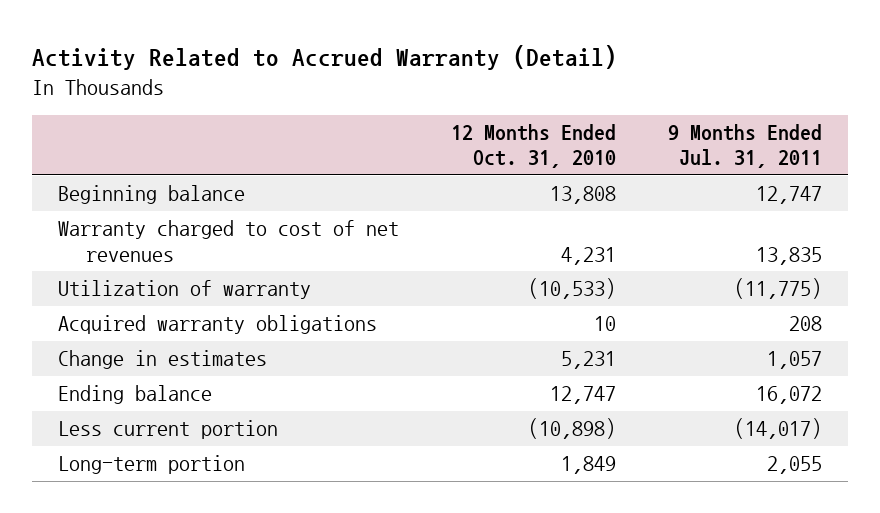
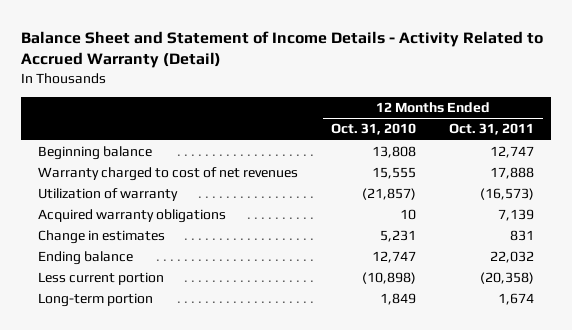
[31,44,617,70] Activity Related to Accrued Warranty (Detail) -> [21,30,544,69] Balance Sheet and Statement of Income Details - Activity Related to Accrued Warranty (Detail)
[667,123,822,169] 9 Months Ended Jul. 31, 2011 -> none
none -> [449,123,535,136] Oct. 31, 2011
[560,246,616,265] 4,231 -> [371,167,416,180] 15,555
[527,278,616,300] (10,533) -> [361,188,416,201] (21,857)

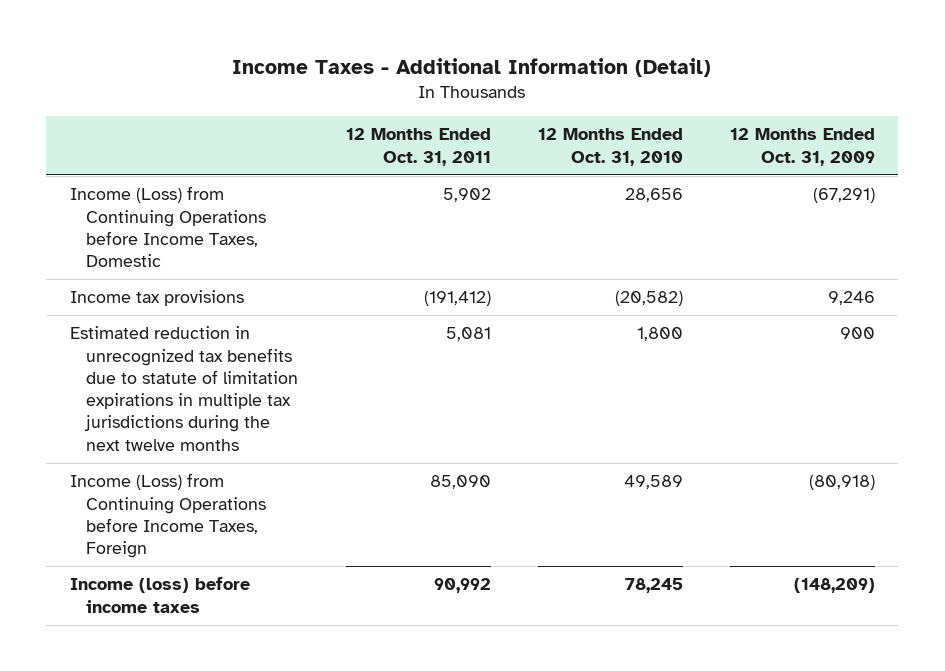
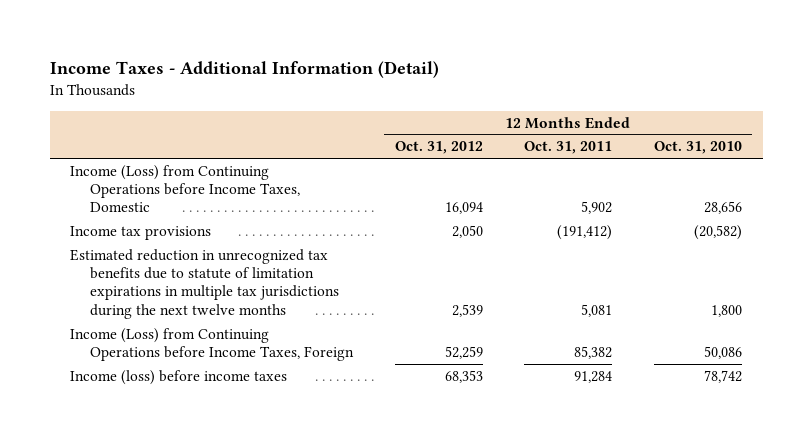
[729,128,875,166] 12 Months Ended Oct. 31, 2009 -> none
none -> [394,141,483,155] Oct. 31, 2012
[429,475,491,490] 85,090 -> [574,346,613,360] 85,382
[623,475,683,490] 49,589 -> [703,346,742,360] 50,086
[433,578,491,594] 90,992 -> [574,370,613,383] 91,284
[624,578,683,594] 78,245 -> [703,369,742,383] 78,742

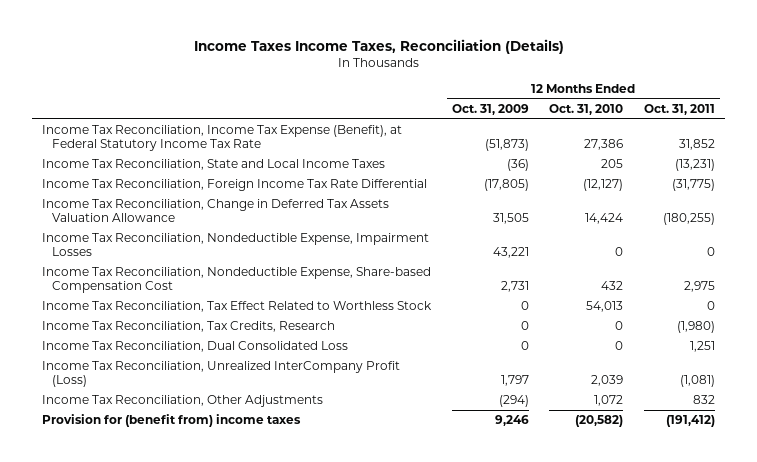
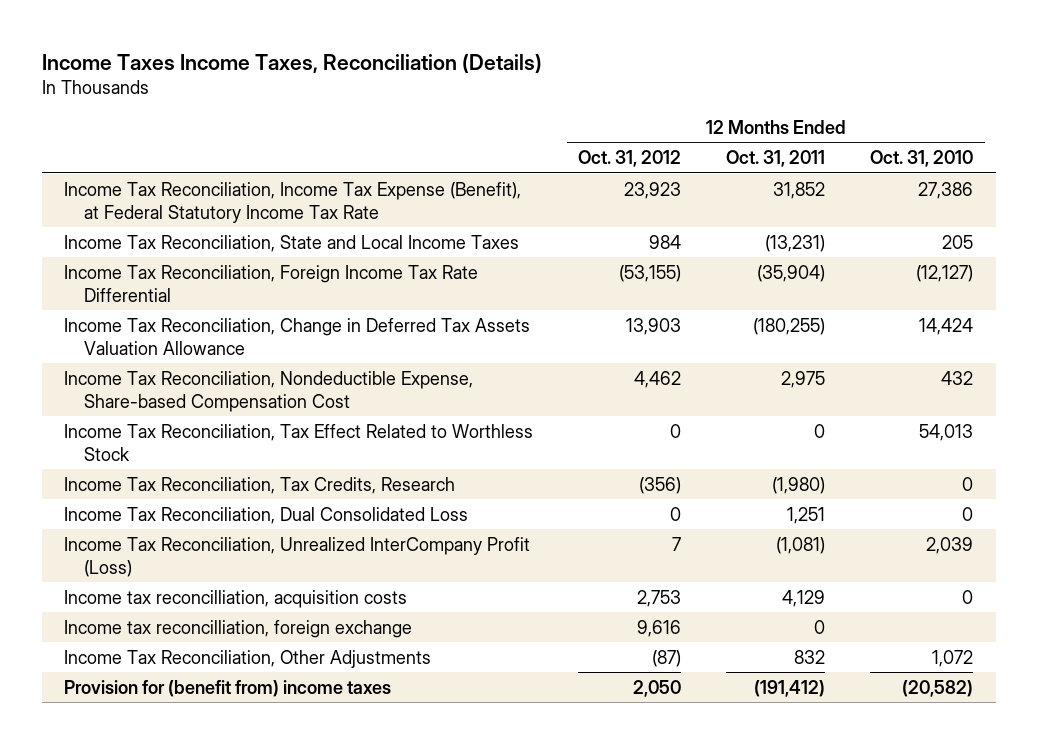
[451,103,529,115] Oct. 31, 2009 -> none
none -> [578,150,682,168] Oct. 31, 2012
[671,179,715,192] (31,775) -> [757,264,826,282] (35,904)
[42,233,430,257] Income Tax Reconciliation, Nondeductible Expense, Impairment Losses -> none
none -> [64,589,408,608] Income tax reconcilliation, acquisition costs
none -> [64,619,413,638] Income tax reconcilliation, foreign exchange

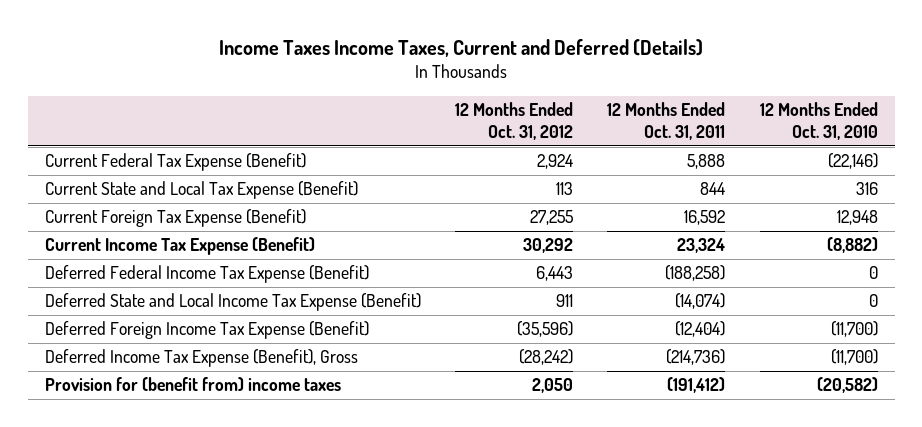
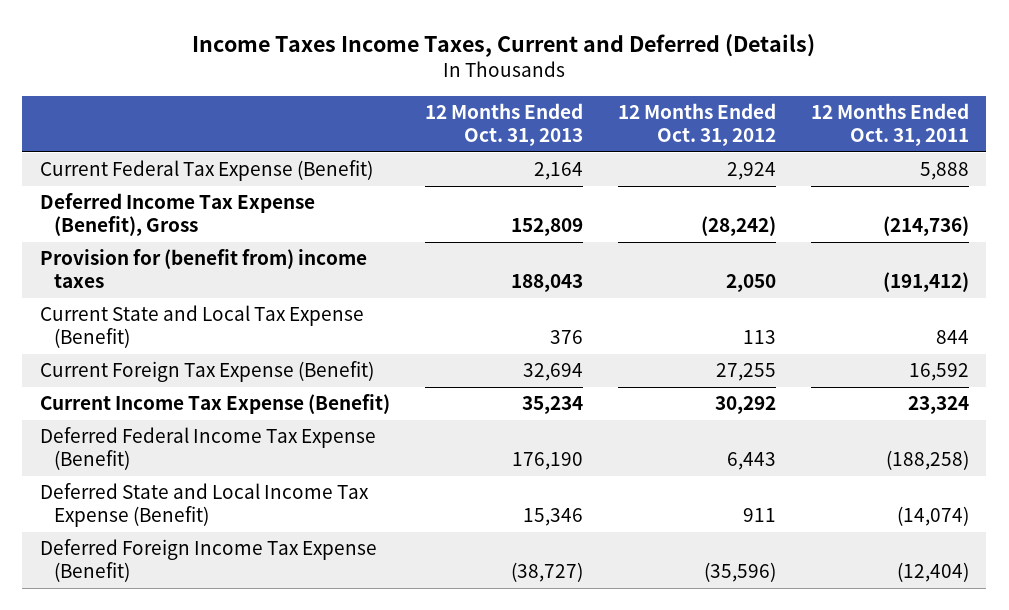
[759,102,878,141] 12 Months Ended Oct. 31, 2010 -> none
none -> [424,103,583,147] 12 Months Ended Oct. 31, 2013
[44,349,358,368] Deferred Income Tax Expense (Benefit), Gross -> [39,193,315,237] Deferred Income Tax Expense (Benefit), Gross
[44,377,341,392] Provision for (benefit from) income taxes -> [39,249,367,289] Provision for (benefit from) income taxes

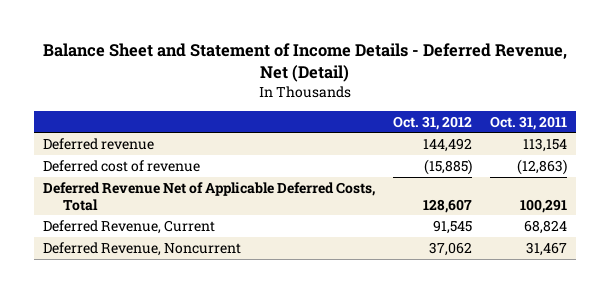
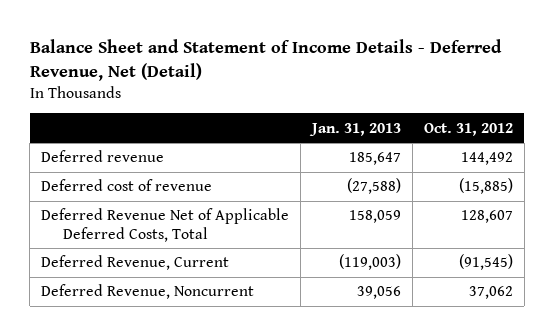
[489,115,567,130] Oct. 31, 2011 -> none
none -> [308,122,401,136] Jan. 31, 2013
[432,219,472,234] 91,545 -> [458,254,513,271] (91,545)

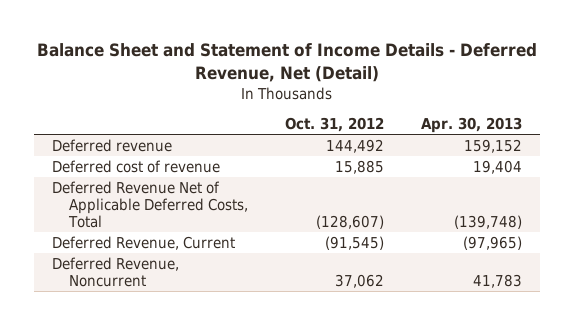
[308,122,401,136] Jan. 31, 2013 -> none
none -> [420,117,522,134] Apr. 30, 2013
[458,178,513,195] (15,885) -> [335,159,385,174] 15,885
[460,210,513,224] 128,607 -> [316,214,385,229] (128,607)

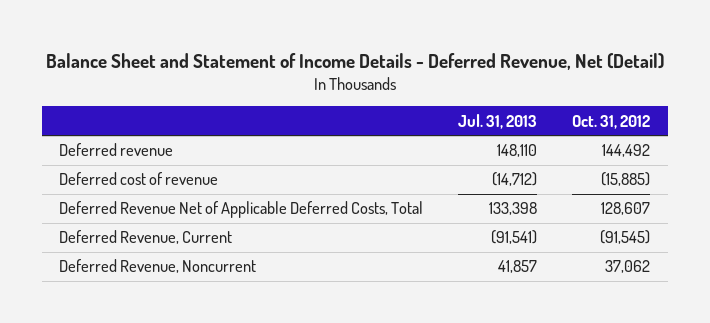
[420,117,522,134] Apr. 30, 2013 -> none
none -> [458,113,538,129] Jul. 31, 2013
[335,159,385,174] 15,885 -> [601,172,651,187] (15,885)
[316,214,385,229] (128,607) -> [601,202,651,216] 128,607

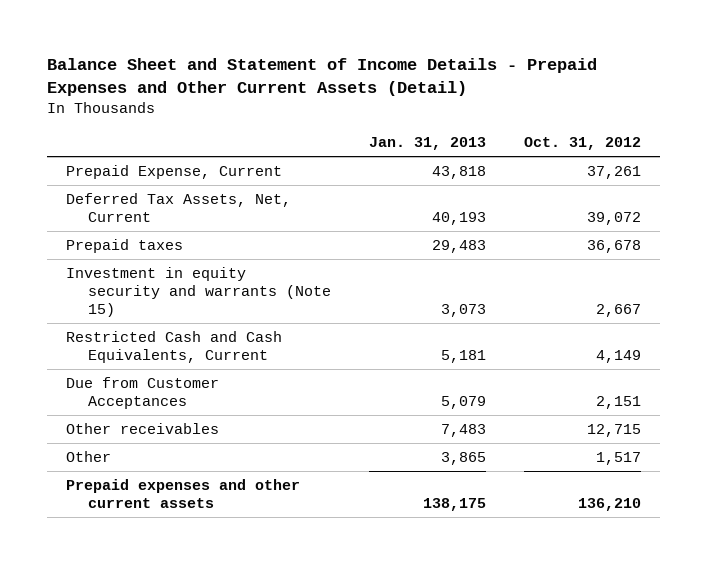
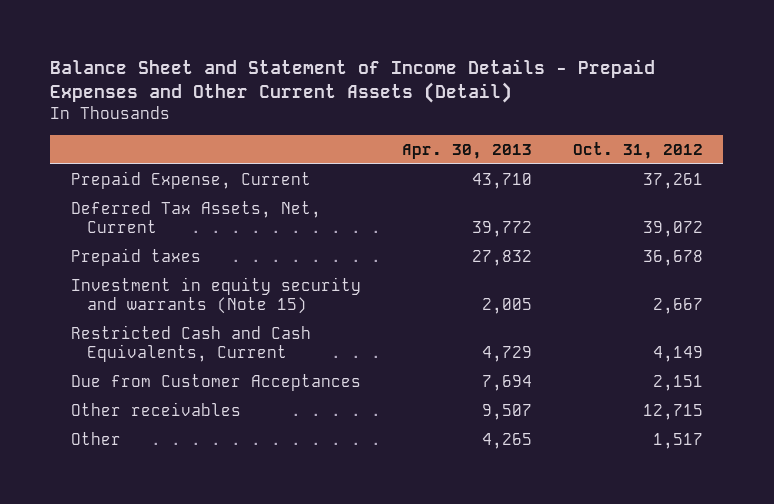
[368,136,486,150] Jan. 31, 2013 -> none
none -> [401,143,532,159] Apr. 30, 2013
[66,478,301,508] Prepaid expenses and other current assets -> none

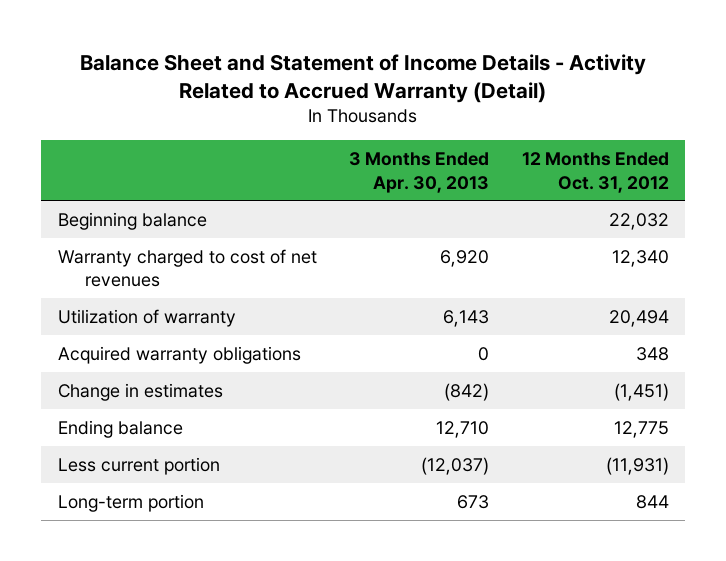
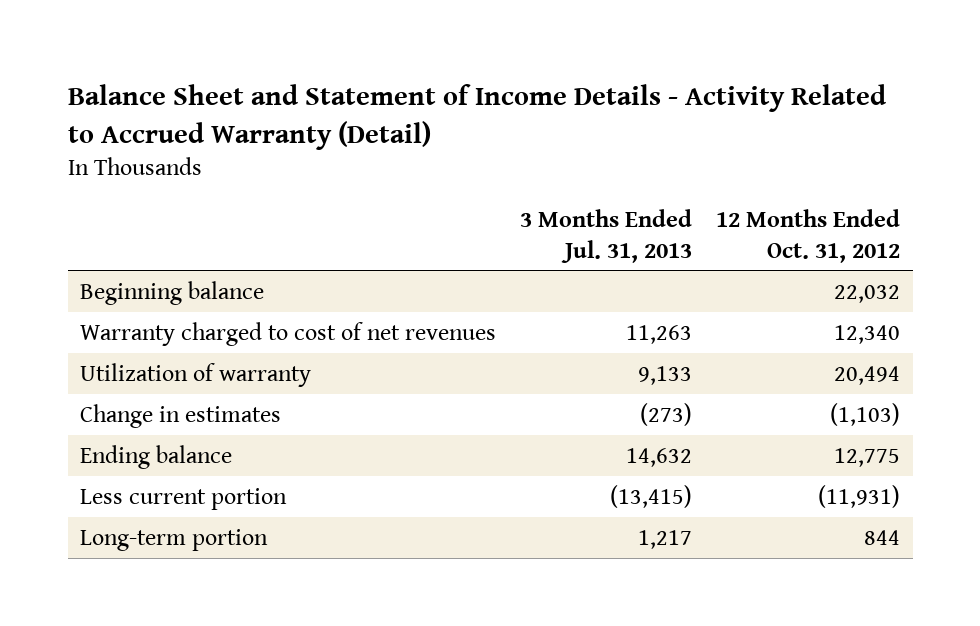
[349,152,490,193] 3 Months Ended Apr. 30, 2013 -> none
none -> [520,209,693,263] 3 Months Ended Jul. 31, 2013
[57,345,301,364] Acquired warranty obligations -> none
[613,382,669,401] (1,451) -> [830,402,901,426] (1,103)

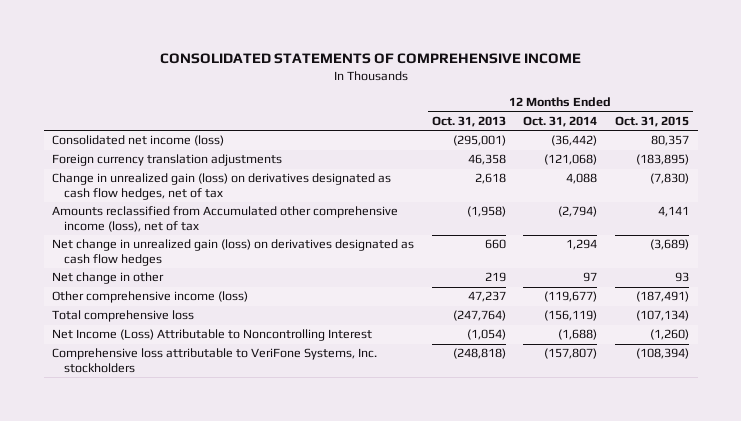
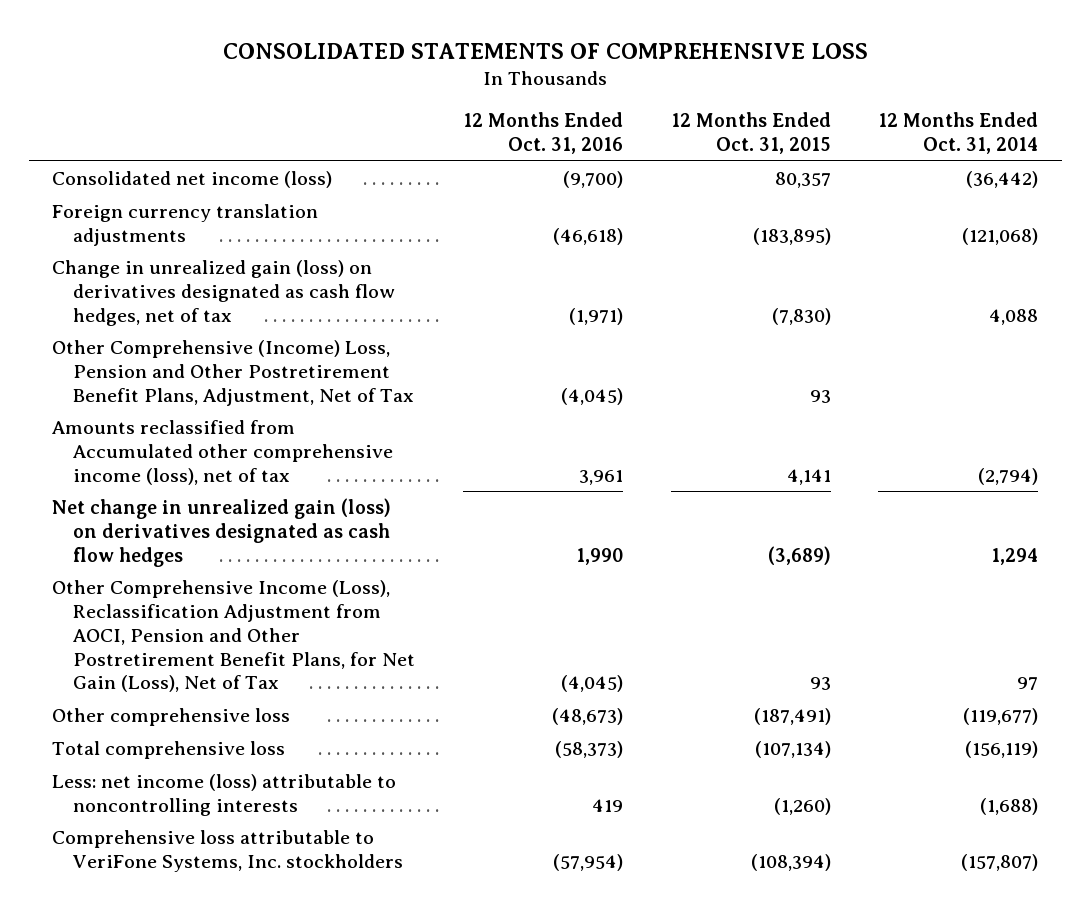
[159,53,581,65] CONSOLIDATED STATEMENTS OF COMPREHENSIVE INCOME -> [223,42,869,59] CONSOLIDATED STATEMENTS OF COMPREHENSIVE LOSS
[431,116,506,128] Oct. 31, 2013 -> none
none -> [463,112,624,155] 12 Months Ended Oct. 31, 2016
none -> [52,340,415,406] Other Comprehensive (Income) Loss, Pension and Other Postretirement Benefit Plans, Adjustment, Net of Tax
[52,272,165,285] Net change in other -> [52,580,416,693] Other Comprehensive Income (Loss), Reclassification Adjustment from AOCI, Pension and Other Postretirement Benefit Plans, for Net Gain (Loss), Net of Tax
[52,291,249,304] Other comprehensive income (loss) -> [52,708,291,727] Other comprehensive loss
[52,329,373,342] Net Income (Loss) Attributable to Noncontrolling Interest -> [52,774,397,816] Less: net income (loss) attributable to noncontrolling interests

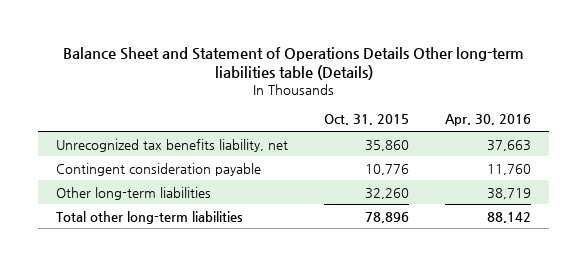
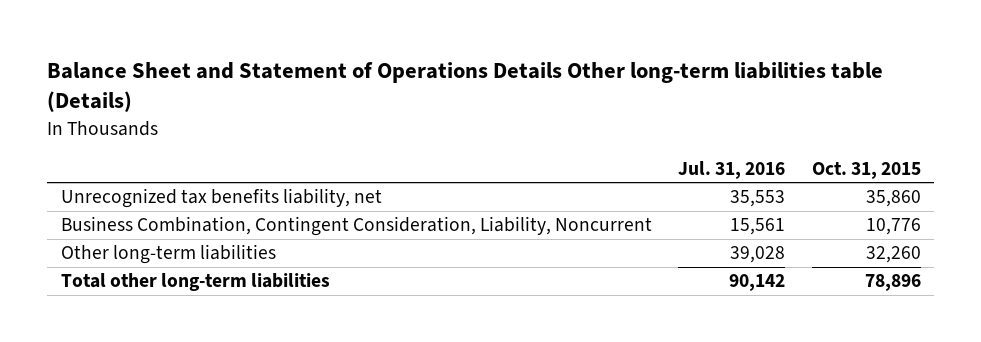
[444,114,531,127] Apr. 30, 2016 -> none
none -> [678,160,786,179] Jul. 31, 2016
[56,162,262,176] Contingent consideration payable -> [60,216,652,237] Business Combination, Contingent Consideration, Liability, Noncurrent

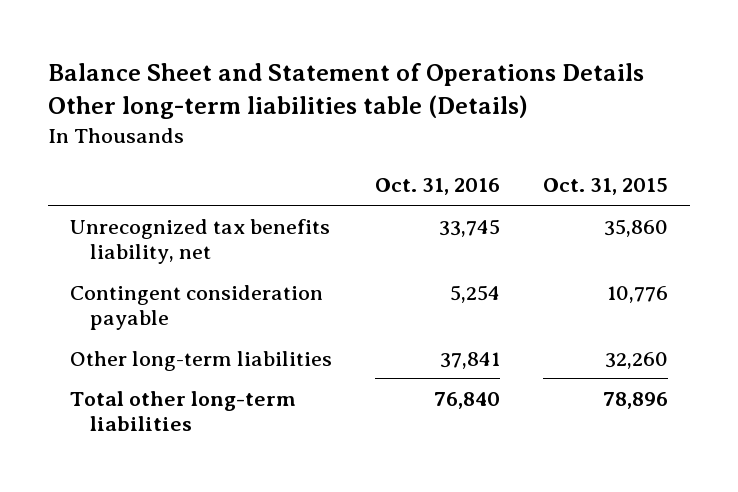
[678,160,786,179] Jul. 31, 2016 -> none
none -> [374,178,500,196] Oct. 31, 2016
[60,216,652,237] Business Combination, Contingent Consideration, Liability, Noncurrent -> [69,284,323,331] Contingent consideration payable

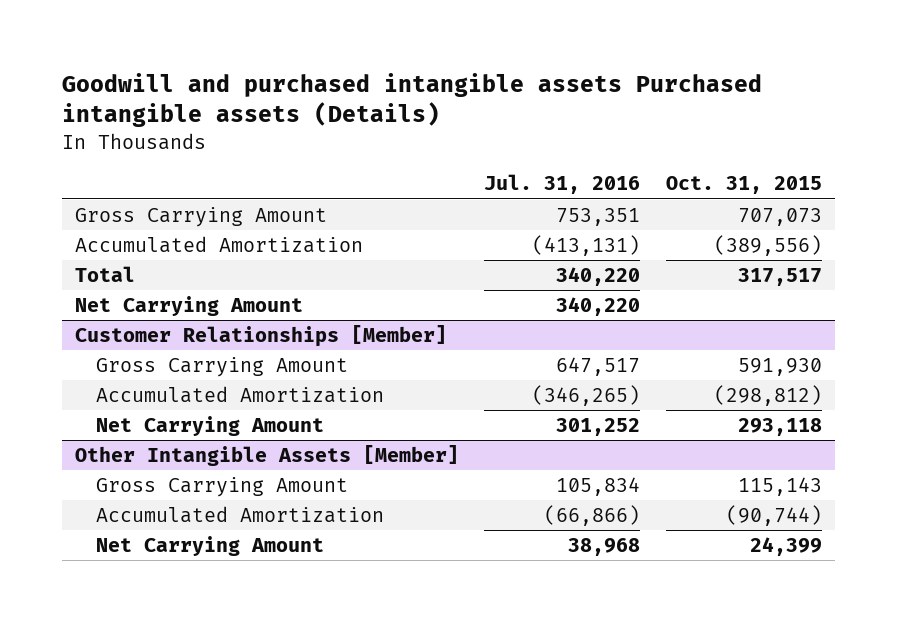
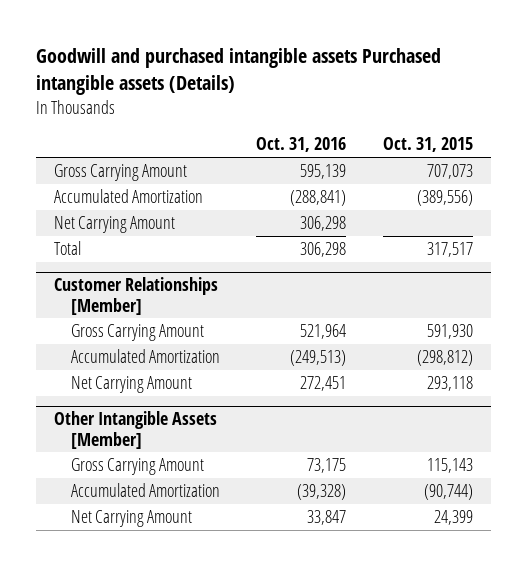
[484,174,641,195] Jul. 31, 2016 -> none
none -> [256,137,347,153] Oct. 31, 2016
[74,265,135,282] Total -> [53,241,81,256] Total

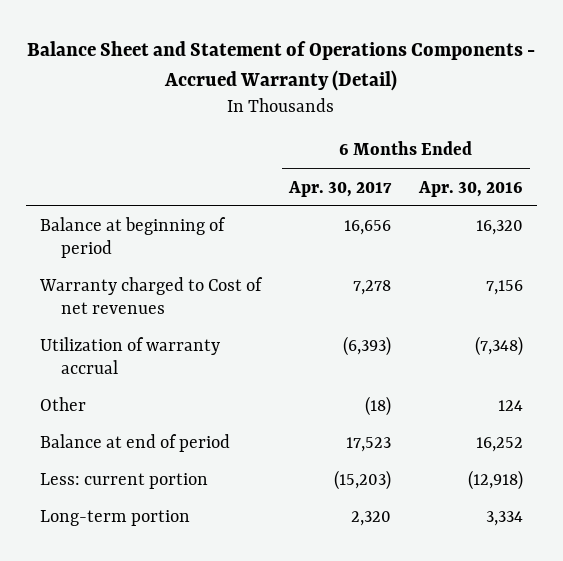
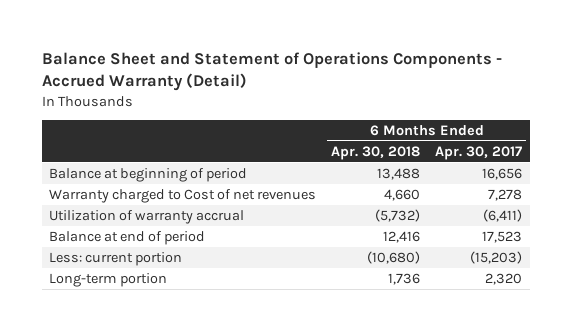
[417,180,523,197] Apr. 30, 2016 -> none
none -> [331,145,421,160] Apr. 30, 2018
[39,397,86,412] Other -> none
[342,336,391,357] (6,393) -> [483,208,523,222] (6,411)

